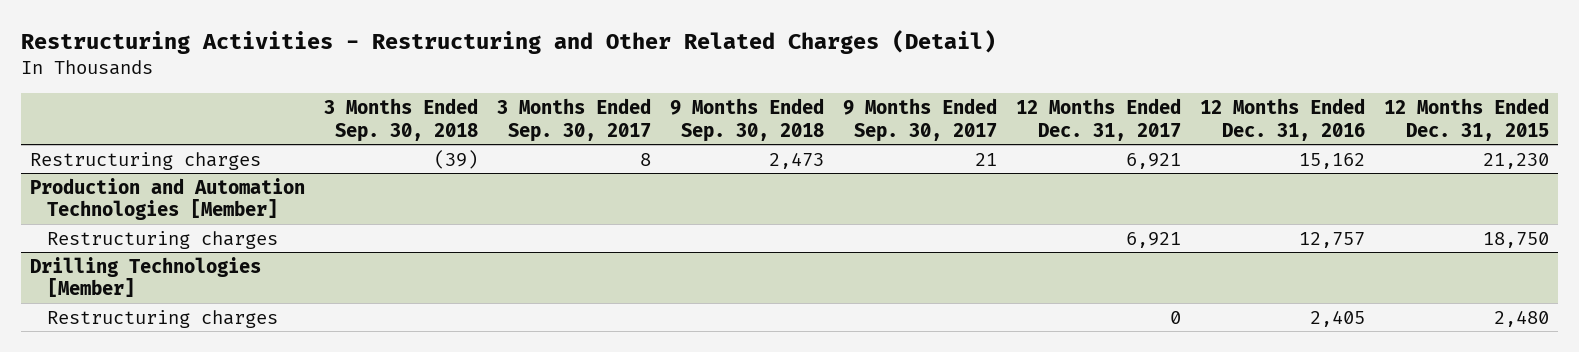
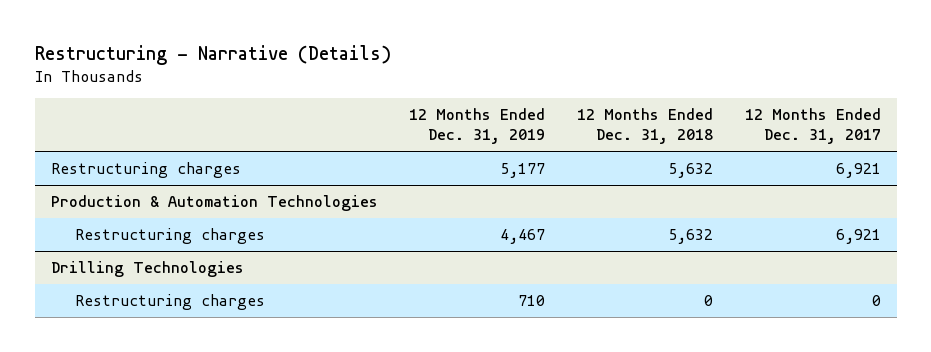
[20,30,996,55] Restructuring Activities - Restructuring and Other Related Charges (Detail) -> [34,44,391,65] Restructuring - Narrative (Details)
[323,97,478,142] 3 Months Ended Sep. 30, 2018 -> none
[496,97,651,142] 3 Months Ended Sep. 30, 2017 -> none
[669,97,824,142] 9 Months Ended Sep. 30, 2018 -> none
[842,97,997,142] 9 Months Ended Sep. 30, 2017 -> none
[1199,97,1365,141] 12 Months Ended Dec. 31, 2016 -> none
[1383,97,1549,141] 12 Months Ended Dec. 31, 2015 -> none
none -> [409,107,546,145] 12 Months Ended Dec. 31, 2019
none -> [576,107,713,145] 12 Months Ended Dec. 31, 2018
[30,177,306,221] Production and Automation Technologies [Member] -> [50,194,378,211] Production & Automation Technologies
[30,256,262,298] Drilling Technologies [Member] -> [50,260,244,277] Drilling Technologies

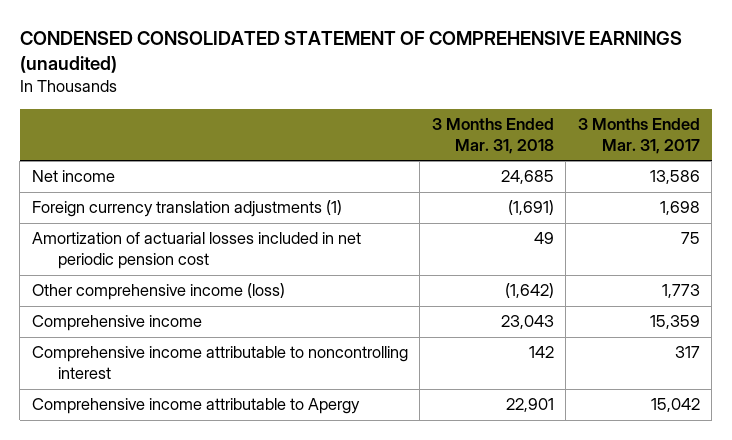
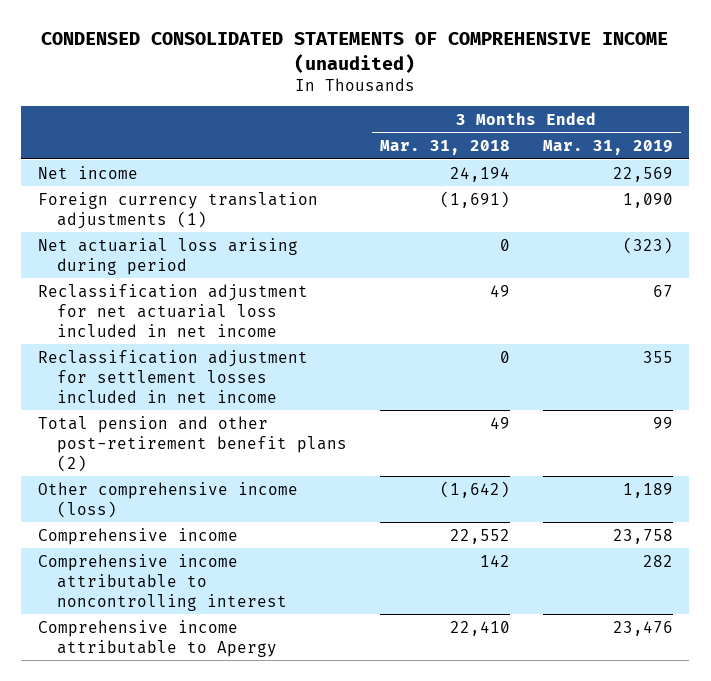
[19,31,682,74] CONDENSED CONSOLIDATED STATEMENT OF COMPREHENSIVE EARNINGS (unaudited) -> [41,32,669,73] CONDENSED CONSOLIDATED STATEMENTS OF COMPREHENSIVE INCOME (unaudited)
[577,117,700,154] 3 Months Ended Mar. 31, 2017 -> none
none -> [542,140,673,156] Mar. 31, 2019
[500,170,554,185] 24,685 -> [450,166,511,182] 24,194
none -> [37,237,298,275] Net actuarial loss arising during period
[31,232,361,270] Amortization of actuarial losses included in net periodic pension cost -> [37,283,308,337] Reclassification adjustment for net actuarial loss included in net income
none -> [37,349,308,403] Reclassification adjustment for settlement losses included in net income
none -> [37,415,348,472] Total pension and other post-retirement benefit plans (2)
[500,315,554,330] 23,043 -> [450,528,511,544] 22,552
[505,398,554,413] 22,901 -> [450,620,511,636] 22,410

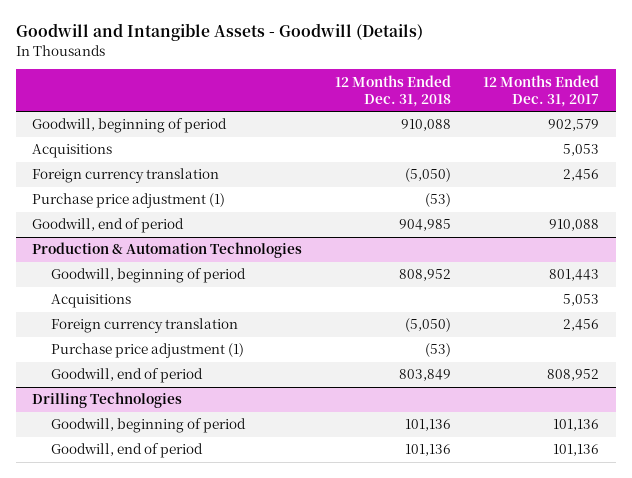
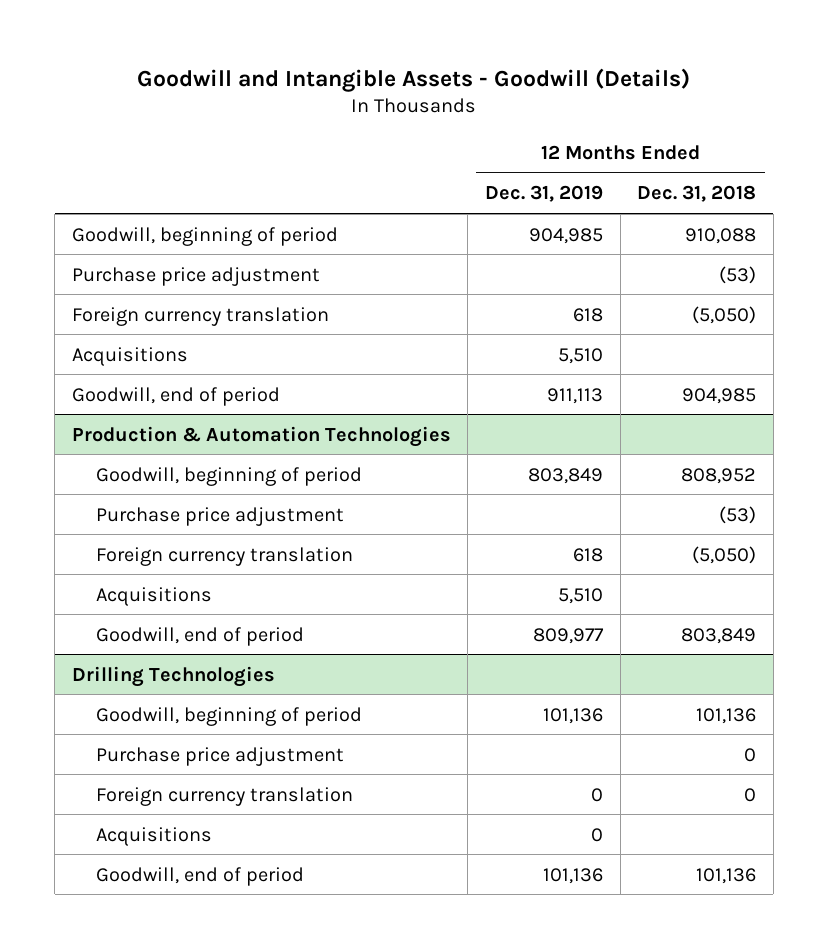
[483,74,600,107] 12 Months Ended Dec. 31, 2017 -> none
none -> [484,185,603,203] Dec. 31, 2019
none -> [71,266,320,286] Purchase price adjustment
[32,193,226,209] Purchase price adjustment (1) -> none
[32,144,113,159] Acquisitions -> [71,346,188,366] Acquisitions
none -> [96,506,345,526] Purchase price adjustment
[51,343,245,359] Purchase price adjustment (1) -> none
[51,294,132,309] Acquisitions -> [96,586,213,606] Acquisitions
none -> [96,746,345,766] Purchase price adjustment
none -> [96,786,354,806] Foreign currency translation
none -> [96,826,213,846] Acquisitions

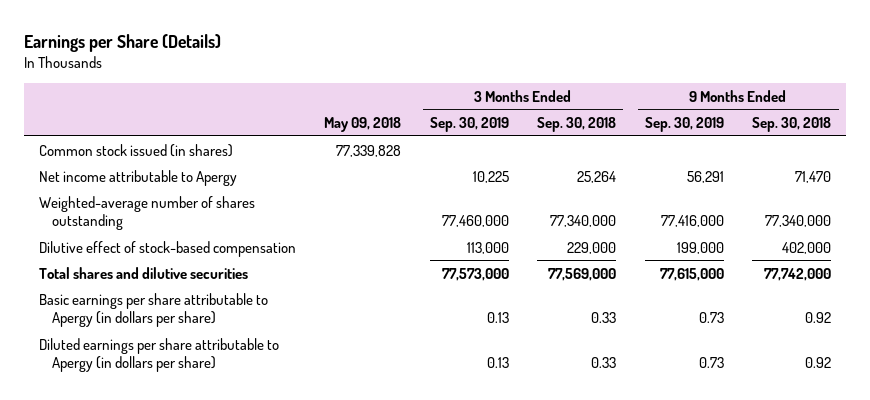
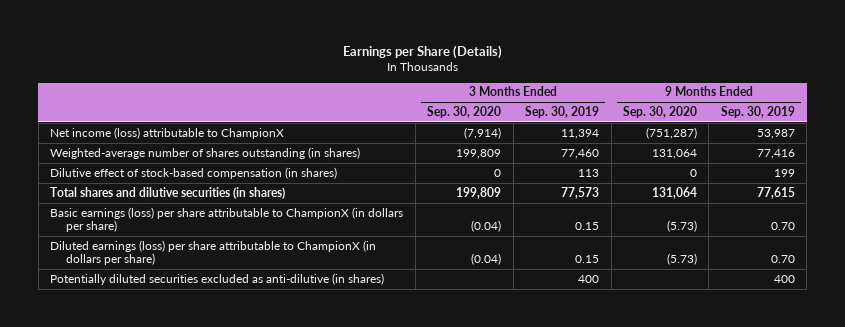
[324,116,402,132] May 09, 2018 -> none
[537,116,617,132] Sep. 30, 2018 -> none
[752,116,832,132] Sep. 30, 2018 -> none
none -> [427,106,502,119] Sep. 30, 2020
none -> [623,106,698,119] Sep. 30, 2020
[38,143,233,157] Common stock issued (in shares) -> none
[38,169,237,186] Net income attributable to Apergy -> [50,126,285,139] Net income (loss) attributable to ChampionX
[472,170,509,183] 10,225 -> [561,128,600,139] 11,394
[686,170,724,183] 56,291 -> [756,128,795,139] 53,987
[38,195,255,231] Weighted-average number of shares outstanding -> [50,146,361,159] Weighted-average number of shares outstanding (in shares)
[441,215,509,228] 77,460,000 -> [561,148,600,159] 77,460
[660,215,724,228] 77,416,000 -> [756,148,795,159] 77,416
[38,240,296,257] Dilutive effect of stock-based compensation -> [50,166,338,179] Dilutive effect of stock-based compensation (in shares)
[466,241,509,254] 113,000 -> [578,168,600,177] 113
[676,241,724,254] 199,000 -> [773,168,795,177] 199
[38,266,248,279] Total shares and dilutive securities -> [50,186,286,199] Total shares and dilutive securities (in shares)
[441,267,509,281] 77,573,000 -> [561,186,600,199] 77,573
[659,267,724,281] 77,615,000 -> [756,186,795,199] 77,615
[38,292,268,328] Basic earnings per share attributable to Apergy (in dollars per share) -> [50,206,404,233] Basic earnings (loss) per share attributable to ChampionX (in dollars per share)
[486,312,509,324] 0.13 -> [575,222,600,231] 0.15
[698,312,724,324] 0.73 -> [770,222,795,231] 0.70
[38,337,279,373] Diluted earnings per share attributable to Apergy (in dollars per share) -> [50,239,377,266] Diluted earnings (loss) per share attributable to ChampionX (in dollars per share)
[486,357,509,369] 0.13 -> [575,255,600,264] 0.15
[698,357,724,369] 0.73 -> [770,255,795,264] 0.70
none -> [50,272,385,285] Potentially diluted securities excluded as anti-dilutive (in shares)

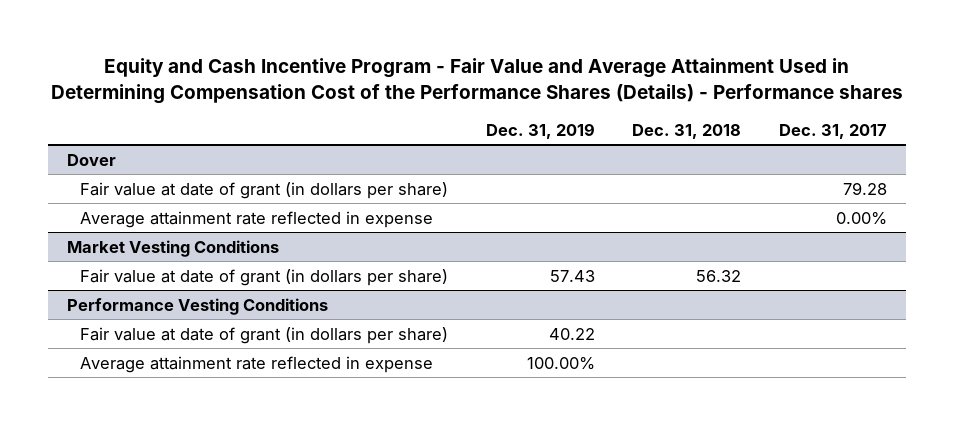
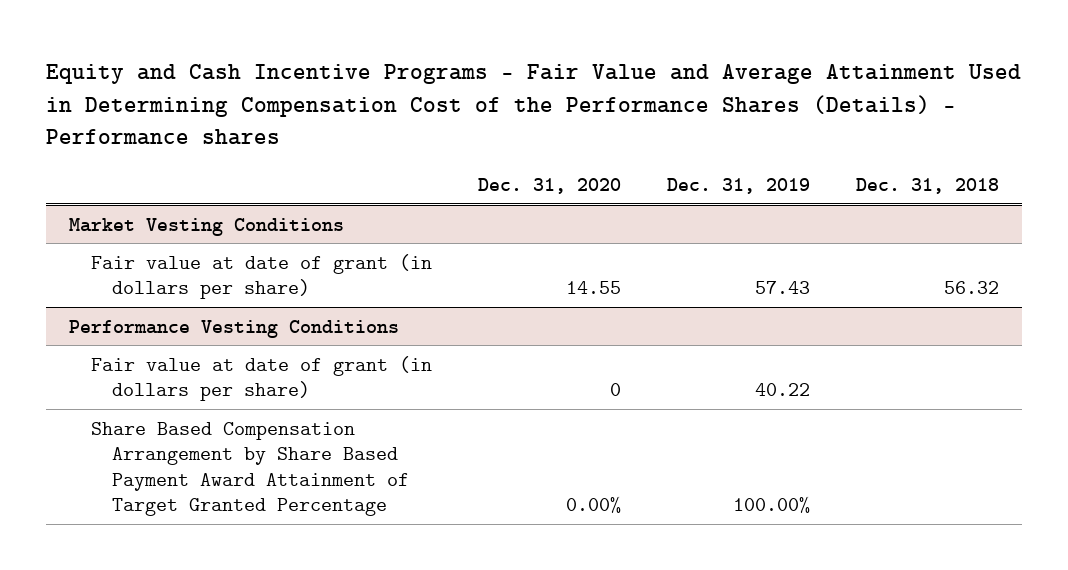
[50,58,903,104] Equity and Cash Incentive Program - Fair Value and Average Attainment Used in Determining Compensation Cost of the Performance Shares (Details) - Performance shares -> [46,63,1022,146] Equity and Cash Incentive Programs - Fair Value and Average Attainment Used in Determining Compensation Cost of the Performance Shares (Details) - Performance shares
[779,123,888,139] Dec. 31, 2017 -> none
none -> [477,177,621,194] Dec. 31, 2020
[66,153,116,166] Dover -> none
[80,181,449,199] Fair value at date of grant (in dollars per share) -> none
[80,210,434,228] Average attainment rate reflected in expense -> none
[80,355,434,373] Average attainment rate reflected in expense -> none
none -> [90,421,410,517] Share Based Compensation Arrangement by Share Based Payment Award Attainment of Target Granted Percentage

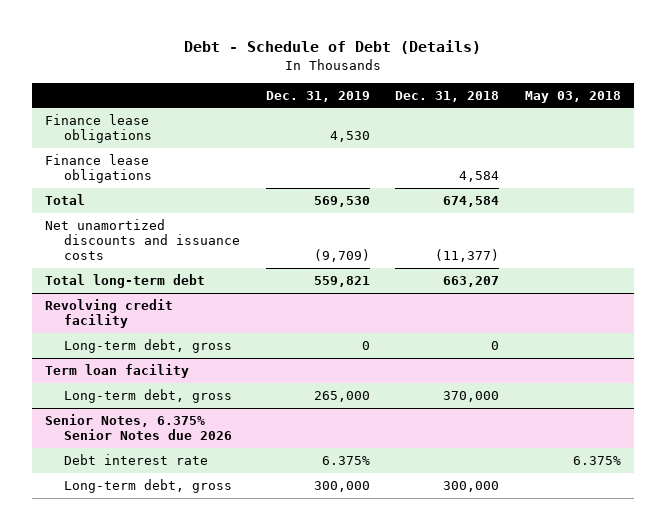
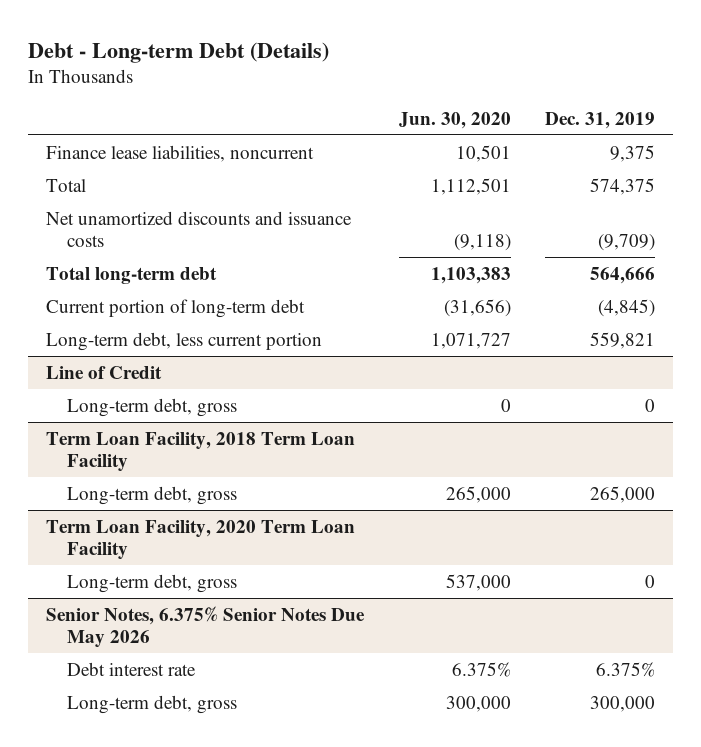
[183,40,481,55] Debt - Schedule of Debt (Details) -> [28,41,330,63] Debt - Long-term Debt (Details)
[395,90,500,102] Dec. 31, 2018 -> none
[525,90,622,103] May 03, 2018 -> none
none -> [398,111,511,129] Jun. 30, 2020
[44,154,152,184] Finance lease obligations -> none
[44,114,152,144] Finance lease obligations -> [45,144,314,162] Finance lease liabilities, noncurrent
[329,131,370,143] 4,530 -> [610,144,656,162] 9,375
[313,196,370,208] 569,530 -> [590,177,656,195] 574,375
[313,276,370,288] 559,821 -> [590,266,656,284] 564,666
none -> [45,298,305,318] Current portion of long-term debt
none -> [45,331,322,351] Long-term debt, less current portion
[44,299,173,329] Revolving credit facility -> [45,365,162,379] Line of Credit
[44,364,189,379] Term loan facility -> [45,431,355,471] Term Loan Facility, 2018 Term Loan Facility
none -> [45,519,355,559] Term Loan Facility, 2020 Term Loan Facility
none -> [66,573,237,593] Long-term debt, gross
[44,414,232,441] Senior Notes, 6.375% Senior Notes due 2026 -> [45,605,365,647] Senior Notes, 6.375% Senior Notes Due May 2026

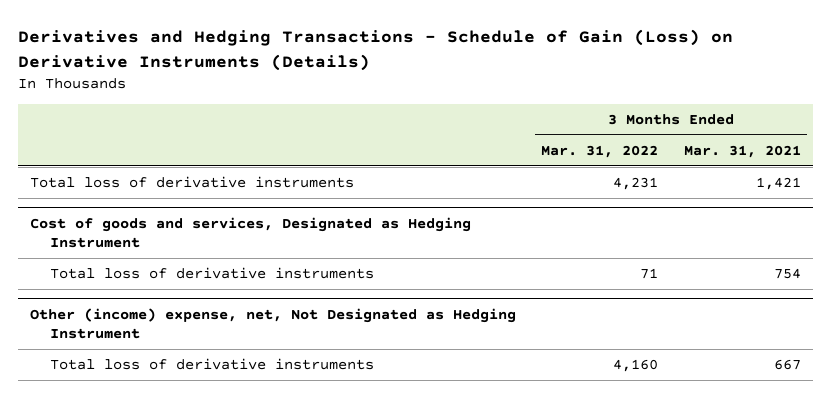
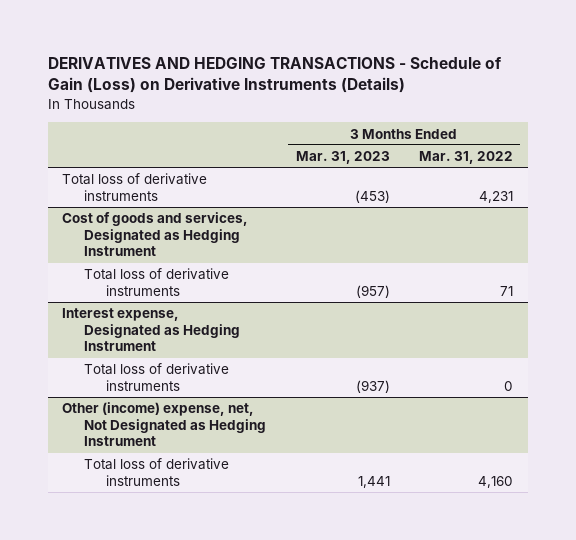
[17,29,733,71] Derivatives and Hedging Transactions - Schedule of Gain (Loss) on Derivative Instruments (Details) -> [47,56,502,94] DERIVATIVES AND HEDGING TRANSACTIONS - Schedule of Gain (Loss) on Derivative Instruments (Details)
[683,144,801,158] Mar. 31, 2021 -> none
none -> [295,151,390,165] Mar. 31, 2023
none -> [62,308,241,352] Interest expense, Designated as Hedging Instrument
none -> [84,363,230,391] Total loss of derivative instruments

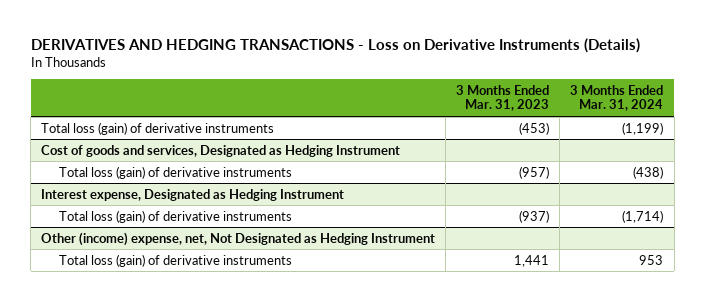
[47,56,502,94] DERIVATIVES AND HEDGING TRANSACTIONS - Schedule of Gain (Loss) on Derivative Instruments (Details) -> [30,37,640,53] DERIVATIVES AND HEDGING TRANSACTIONS - Loss on Derivative Instruments (Details)
[419,151,514,165] Mar. 31, 2022 -> none
none -> [570,84,664,112] 3 Months Ended Mar. 31, 2024
[62,173,208,201] Total loss of derivative instruments -> [41,121,275,135] Total loss (gain) of derivative instruments
[84,268,230,296] Total loss of derivative instruments -> [58,165,292,179] Total loss (gain) of derivative instruments
[84,363,230,391] Total loss of derivative instruments -> [58,209,292,223] Total loss (gain) of derivative instruments
[84,458,230,486] Total loss of derivative instruments -> [58,253,292,267] Total loss (gain) of derivative instruments

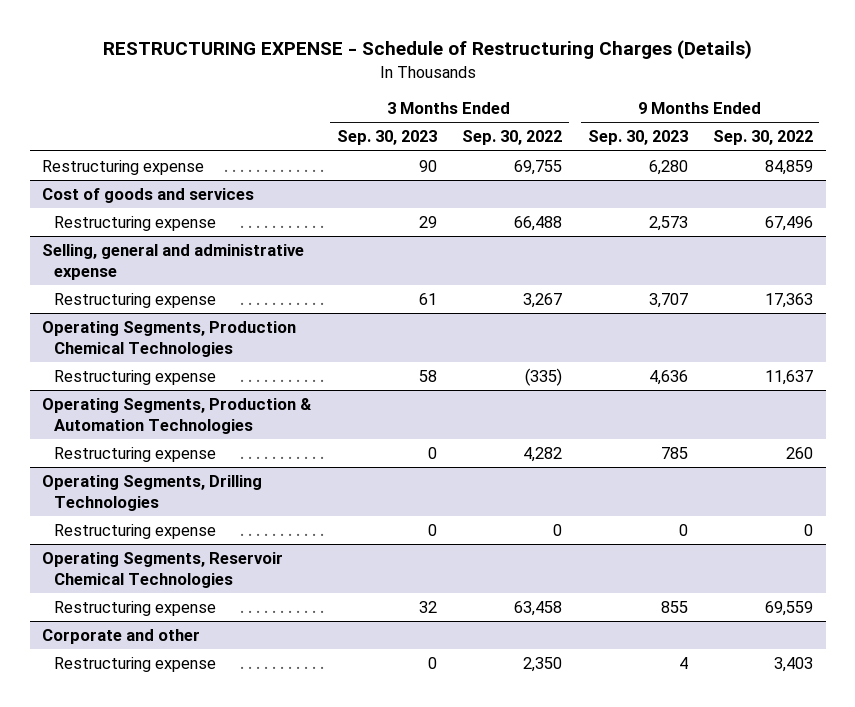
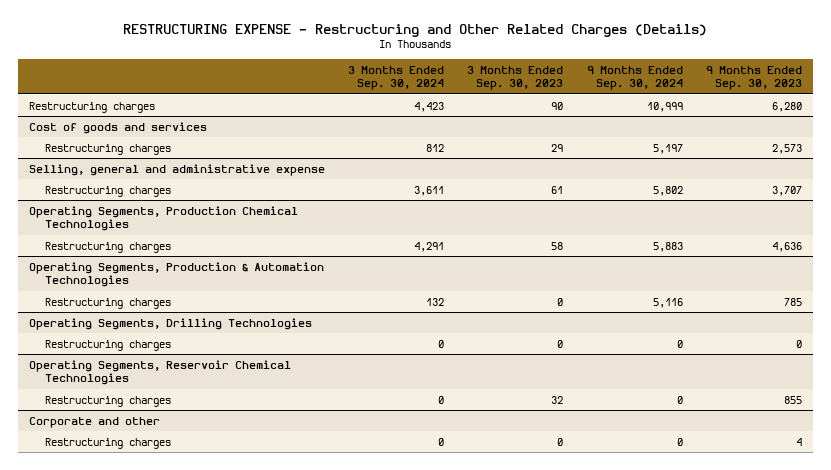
[102,40,752,60] RESTRUCTURING EXPENSE - Schedule of Restructuring Charges (Details) -> [123,24,708,38] RESTRUCTURING EXPENSE - Restructuring and Other Related Charges (Details)
[462,130,563,146] Sep. 30, 2022 -> none
[713,130,814,146] Sep. 30, 2022 -> none
none -> [348,65,445,91] 3 Months Ended Sep. 30, 2024
none -> [586,65,683,91] 9 Months Ended Sep. 30, 2024
[42,159,205,175] Restructuring expense -> [29,101,156,113] Restructuring charges
[54,215,217,231] Restructuring expense -> [44,143,171,155] Restructuring charges
[54,292,217,308] Restructuring expense -> [44,185,171,197] Restructuring charges
[54,369,217,385] Restructuring expense -> [44,241,171,253] Restructuring charges
[54,446,217,462] Restructuring expense -> [44,297,171,309] Restructuring charges
[54,523,217,539] Restructuring expense -> [44,339,171,351] Restructuring charges
[54,600,217,616] Restructuring expense -> [44,395,171,407] Restructuring charges
[54,656,217,672] Restructuring expense -> [44,437,171,449] Restructuring charges

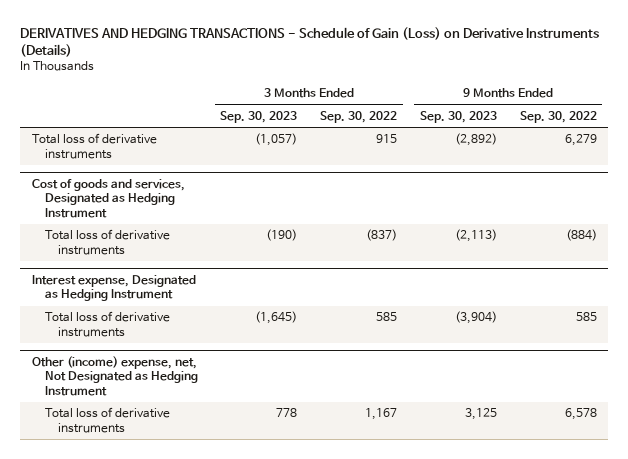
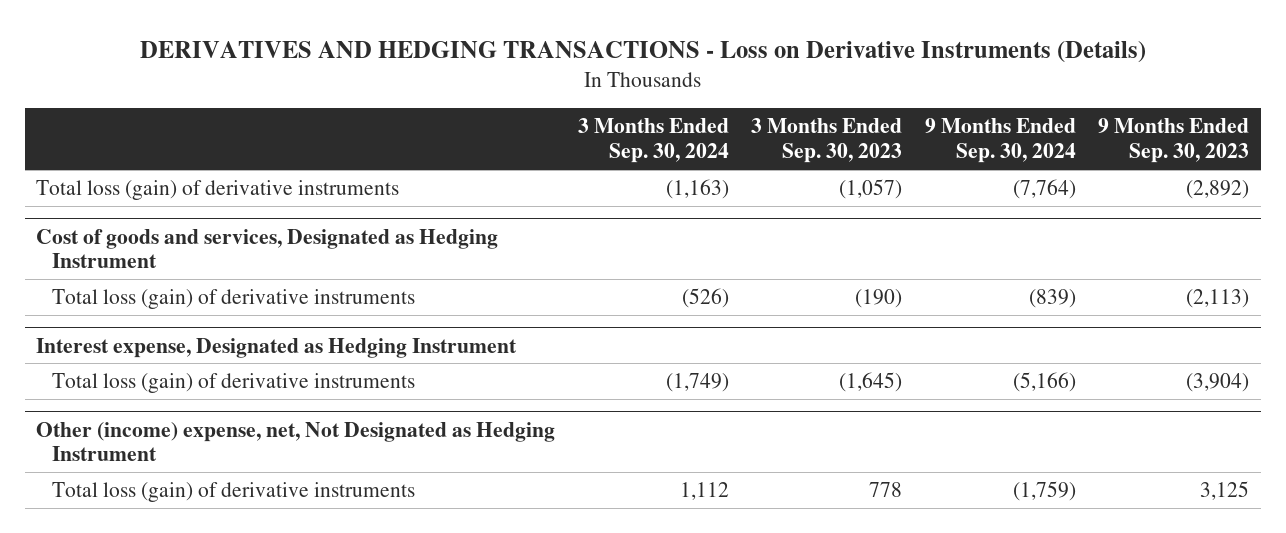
[20,26,600,58] DERIVATIVES AND HEDGING TRANSACTIONS - Schedule of Gain (Loss) on Derivative Instruments (Details) -> [139,41,1146,64] DERIVATIVES AND HEDGING TRANSACTIONS - Loss on Derivative Instruments (Details)
[320,110,398,123] Sep. 30, 2022 -> none
[519,110,597,123] Sep. 30, 2022 -> none
none -> [577,118,729,164] 3 Months Ended Sep. 30, 2024
none -> [924,118,1076,164] 9 Months Ended Sep. 30, 2024
[31,133,157,160] Total loss of derivative instruments -> [36,180,400,201] Total loss (gain) of derivative instruments
[44,229,170,256] Total loss of derivative instruments -> [51,289,415,310] Total loss (gain) of derivative instruments
[44,311,170,338] Total loss of derivative instruments -> [51,373,415,394] Total loss (gain) of derivative instruments
[44,407,170,434] Total loss of derivative instruments -> [51,482,415,503] Total loss (gain) of derivative instruments

